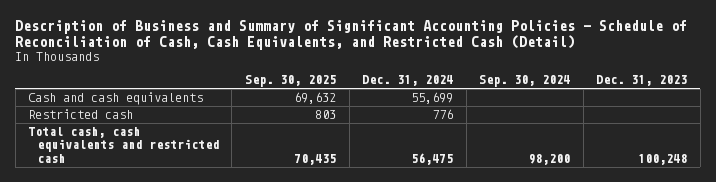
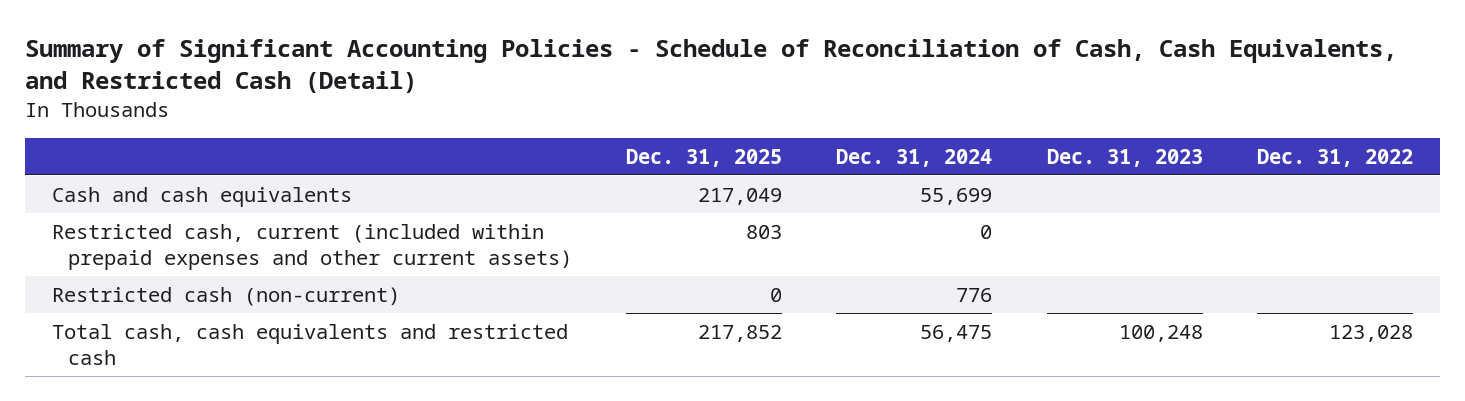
[15,20,688,51] Description of Business and Summary of Significant Accounting Policies - Schedule of Reconciliation of Cash, Cash Equivalents, and Restricted Cash (Detail) -> [25,39,1398,94] Summary of Significant Accounting Policies - Schedule of Reconciliation of Cash, Cash Equivalents, and Restricted Cash (Detail)
[244,75,336,88] Sep. 30, 2025 -> none
[479,75,571,88] Sep. 30, 2024 -> none
none -> [626,148,783,167] Dec. 31, 2025
none -> [1256,148,1413,167] Dec. 31, 2022
none -> [52,223,572,270] Restricted cash, current (included within prepaid expenses and other current assets)
[28,109,134,120] Restricted cash -> [52,286,401,306] Restricted cash (non-current)

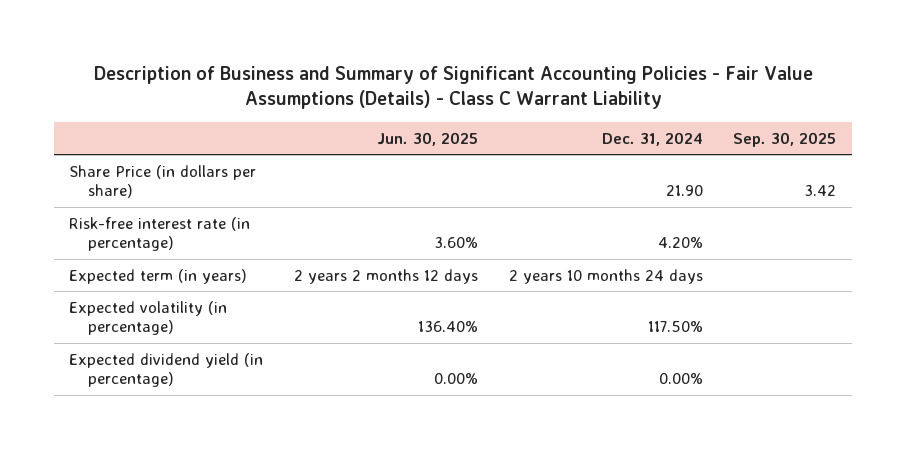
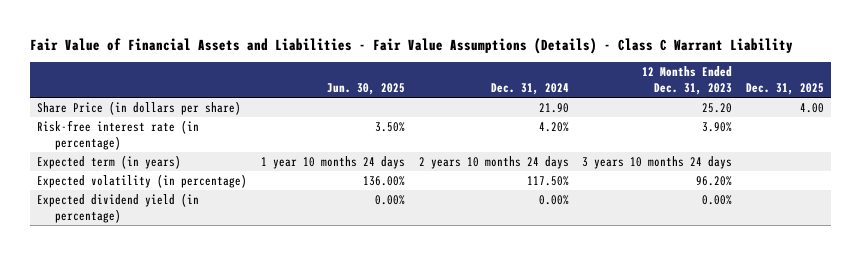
[93,65,813,110] Description of Business and Summary of Significant Accounting Policies - Fair Value Assumptions (Details) - Class C Warrant Liability -> [30,37,794,54] Fair Value of Financial Assets and Liabilities - Fair Value Assumptions (Details) - Class C Warrant Liability
[733,131,837,147] Sep. 30, 2025 -> none
none -> [642,66,733,96] 12 Months Ended Dec. 31, 2023
none -> [746,83,825,96] Dec. 31, 2025
[433,237,478,249] 3.60% -> [375,121,406,132] 3.50%
[293,268,478,284] 2 years 2 months 12 days -> [261,155,406,169] 1 year 10 months 24 days
[417,321,478,333] 136.40% -> [363,175,406,186] 136.00%

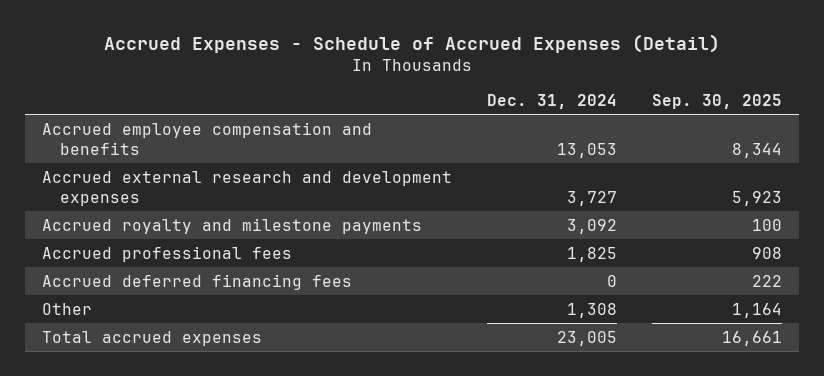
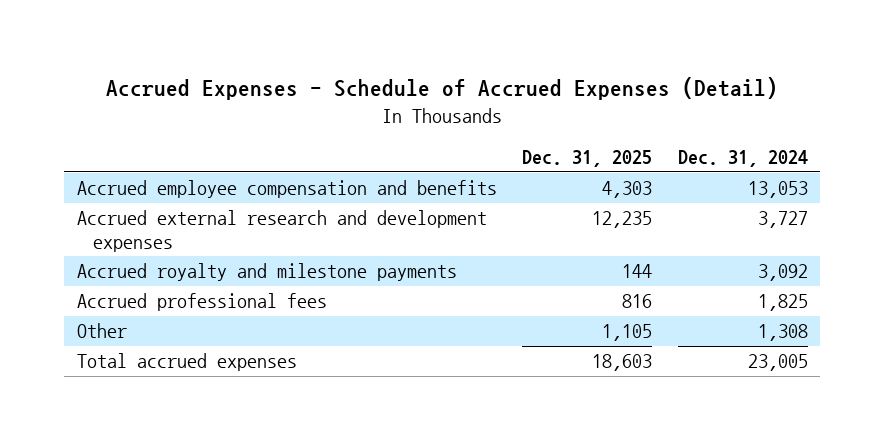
[651,94,782,110] Sep. 30, 2025 -> none
none -> [522,150,653,168] Dec. 31, 2025
[42,273,353,290] Accrued deferred financing fees -> none

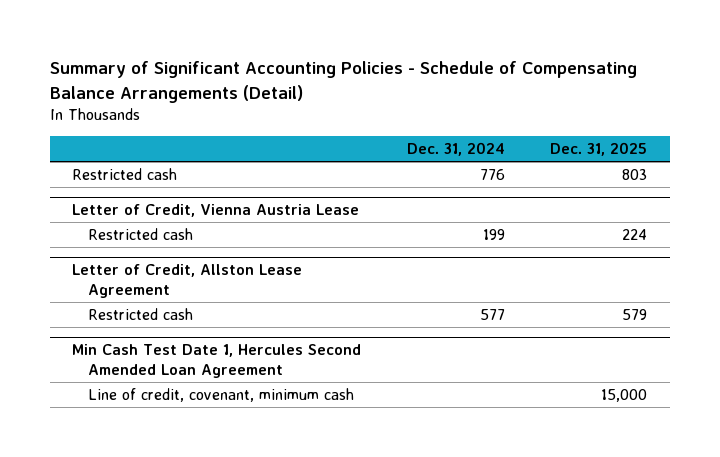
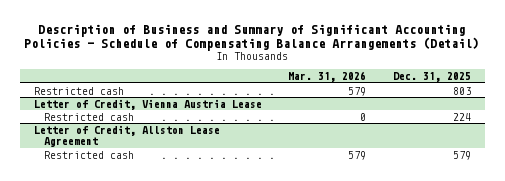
[49,61,637,103] Summary of Significant Accounting Policies - Schedule of Compensating Balance Arrangements (Detail) -> [24,24,480,52] Description of Business and Summary of Significant Accounting Policies - Schedule of Compensating Balance Arrangements (Detail)
[406,141,505,156] Dec. 31, 2024 -> none
none -> [288,71,367,83] Mar. 31, 2026
[72,344,362,379] Min Cash Test Date 1, Hercules Second Amended Loan Agreement -> none
[88,387,355,402] Line of credit, covenant, minimum cash -> none

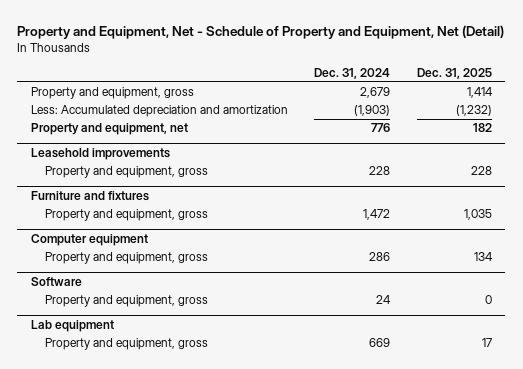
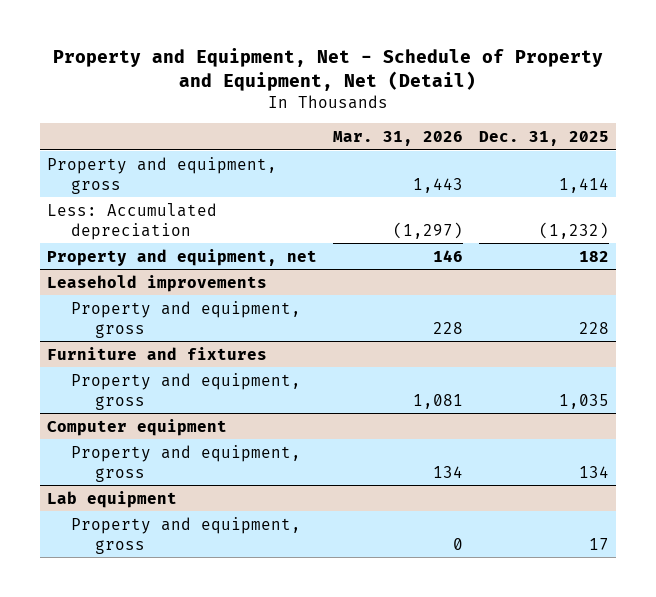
[314,67,391,79] Dec. 31, 2024 -> none
none -> [332,130,463,146] Mar. 31, 2026
[30,105,288,118] Less: Accumulated depreciation and amortization -> [47,202,218,240] Less: Accumulated depreciation
[30,277,82,287] Software -> none
[45,295,209,308] Property and equipment, gross -> none

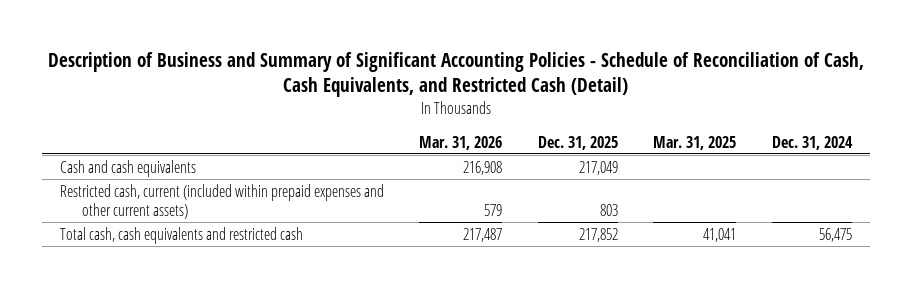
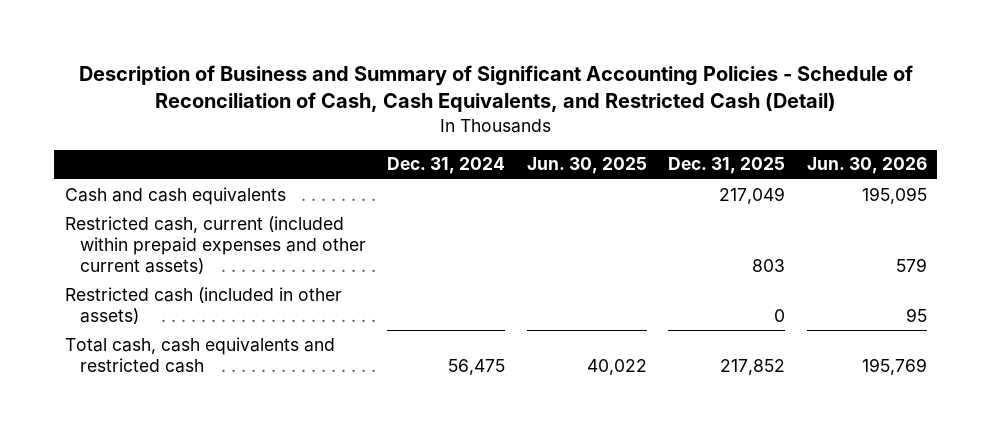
[419,135,503,150] Mar. 31, 2026 -> none
[653,135,737,150] Mar. 31, 2025 -> none
none -> [526,157,647,175] Jun. 30, 2025
none -> [806,157,927,175] Jun. 30, 2026
none -> [64,286,342,324] Restricted cash (included in other assets)

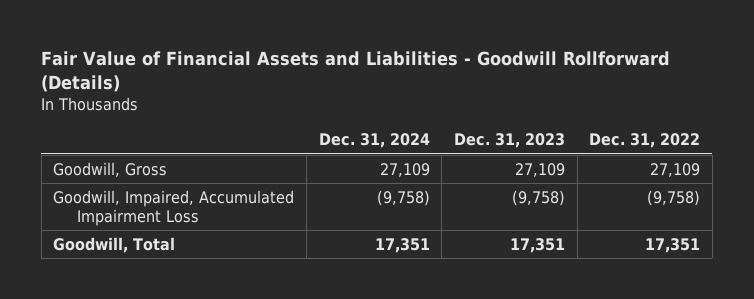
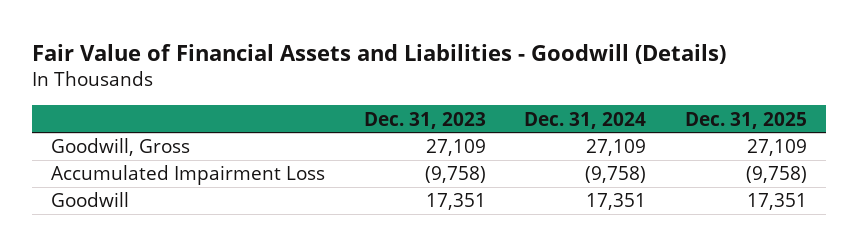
[41,51,671,93] Fair Value of Financial Assets and Liabilities - Goodwill Rollforward (Details) -> [31,43,726,64] Fair Value of Financial Assets and Liabilities - Goodwill (Details)
[589,133,701,149] Dec. 31, 2022 -> none
none -> [685,111,808,129] Dec. 31, 2025
[53,189,295,227] Goodwill, Impaired, Accumulated Impairment Loss -> [51,165,326,186] Accumulated Impairment Loss
[53,236,176,253] Goodwill, Total -> [51,192,130,208] Goodwill

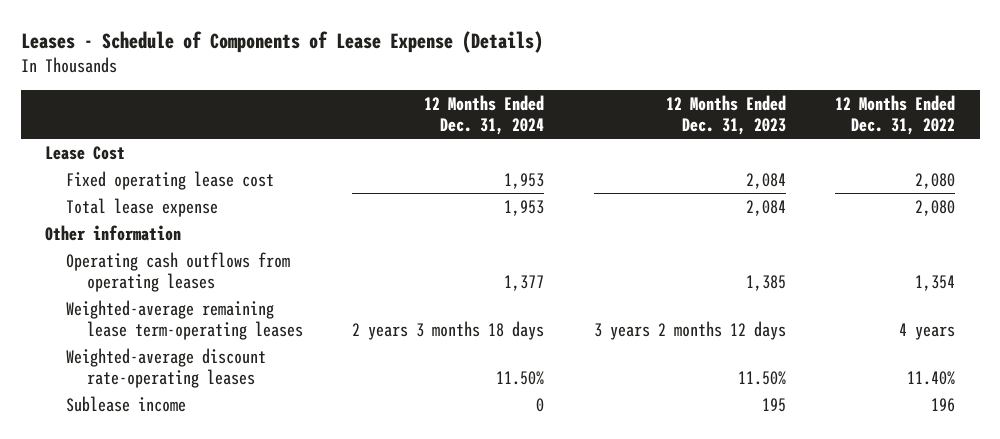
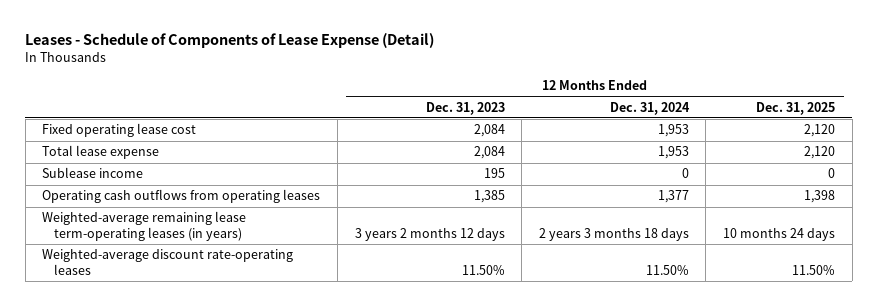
[20,31,543,54] Leases - Schedule of Components of Lease Expense (Details) -> [25,32,435,48] Leases - Schedule of Components of Lease Expense (Detail)
[835,95,956,135] 12 Months Ended Dec. 31, 2022 -> none
none -> [756,101,836,115] Dec. 31, 2025
[45,145,126,160] Lease Cost -> none
[45,224,182,241] Other information -> none
[66,395,187,412] Sublease income -> [42,167,144,179] Sublease income
[66,299,303,340] Weighted-average remaining lease term-operating leases -> [42,211,247,241] Weighted-average remaining lease term-operating leases (in years)

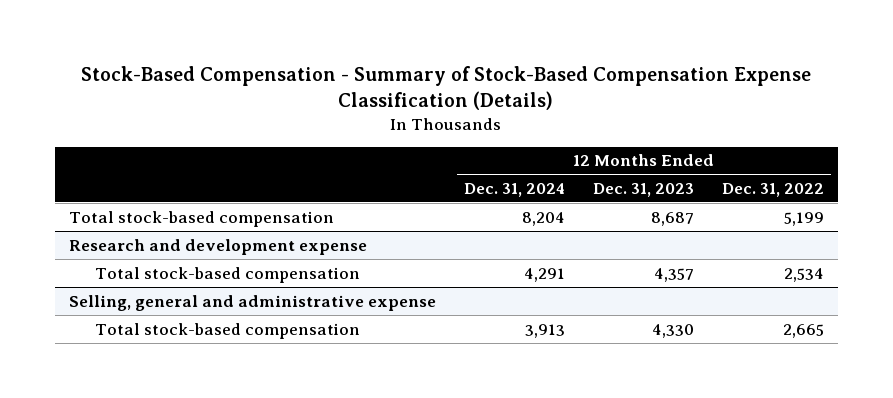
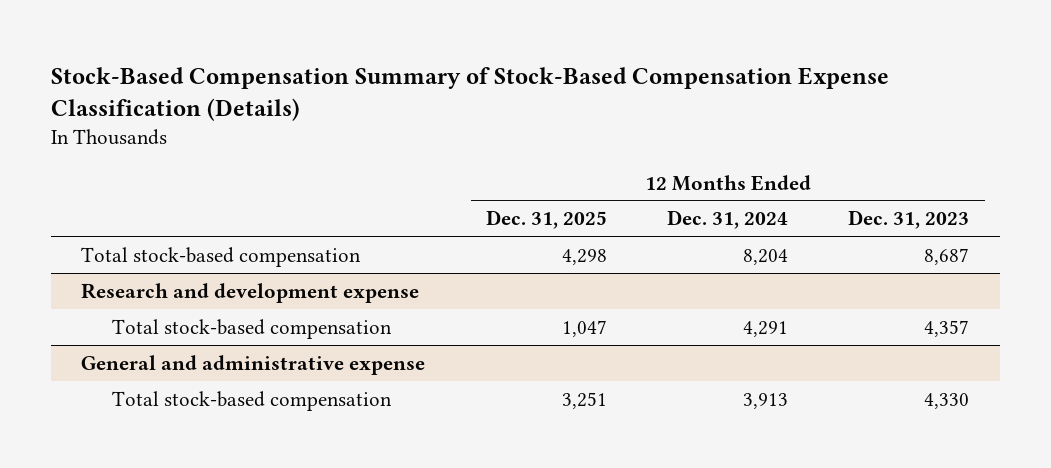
[81,66,812,111] Stock-Based Compensation - Summary of Stock-Based Compensation Expense Classification (Details) -> [51,66,890,122] Stock-Based Compensation Summary of Stock-Based Compensation Expense Classification (Details)
[721,182,824,197] Dec. 31, 2022 -> none
none -> [485,210,607,230] Dec. 31, 2025
[69,294,437,311] Selling, general and administrative expense -> [81,354,426,375] General and administrative expense

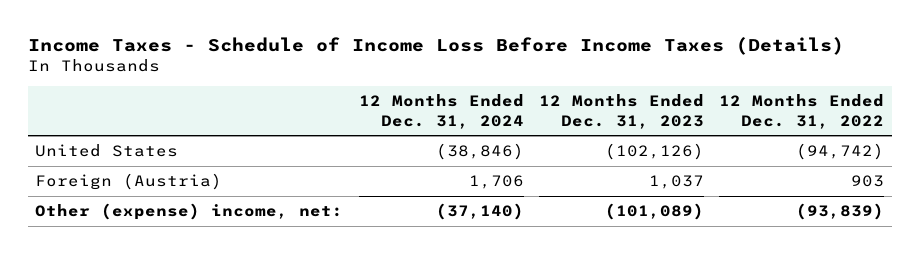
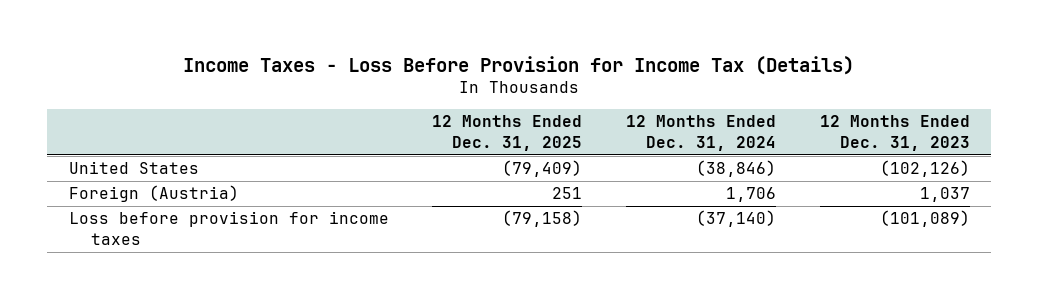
[27,37,844,56] Income Taxes - Schedule of Income Loss Before Income Taxes (Details) -> [183,55,855,75] Income Taxes - Loss Before Provision for Income Tax (Details)
[719,94,885,129] 12 Months Ended Dec. 31, 2022 -> none
none -> [432,115,583,151] 12 Months Ended Dec. 31, 2025
[35,203,344,221] Other (expense) income, net: -> [68,211,389,245] Loss before provision for income taxes

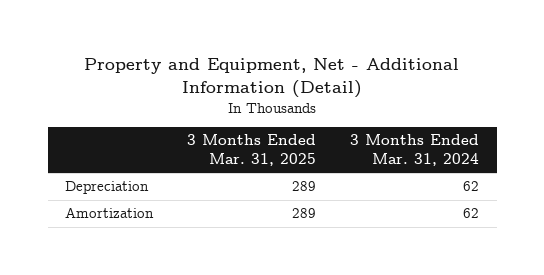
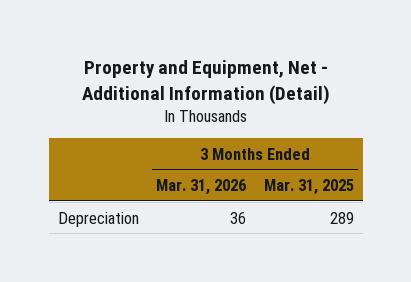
[350,134,480,166] 3 Months Ended Mar. 31, 2024 -> none
none -> [156,178,247,195] Mar. 31, 2026
[65,207,155,219] Amortization -> none

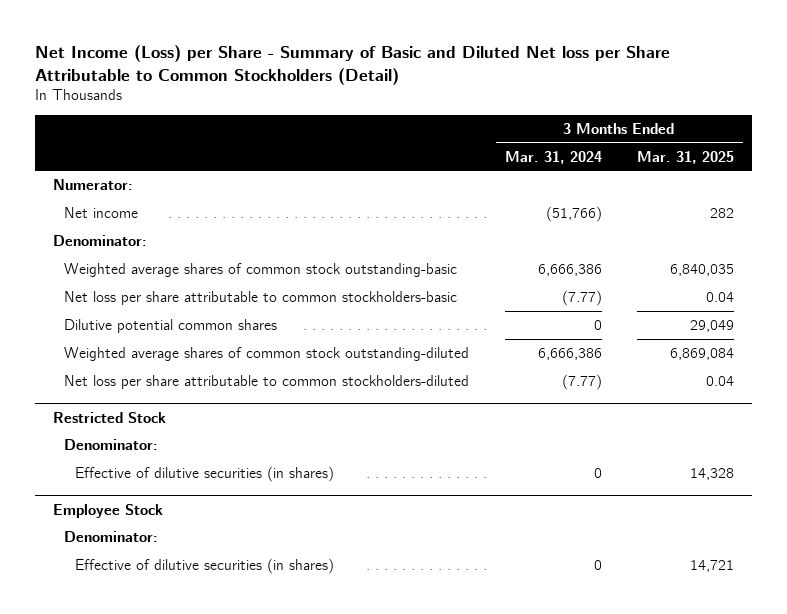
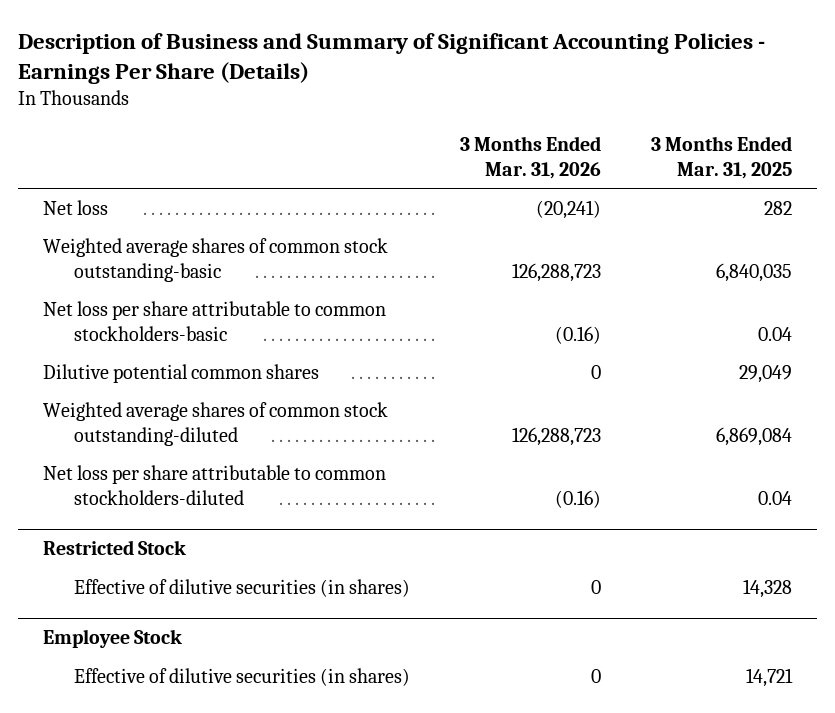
[34,44,670,85] Net Income (Loss) per Share - Summary of Basic and Diluted Net loss per Share Attributable to Common Stockholders (Detail) -> [18,32,766,84] Description of Business and Summary of Significant Accounting Policies - Earnings Per Share (Details)
[504,150,602,164] Mar. 31, 2024 -> none
none -> [460,135,602,179] 3 Months Ended Mar. 31, 2026
[52,178,133,190] Numerator: -> none
[52,234,147,246] Denominator: -> none
[64,206,139,218] Net income -> [43,199,109,215] Net loss
[64,438,159,450] Denominator: -> none
[64,530,159,542] Denominator: -> none

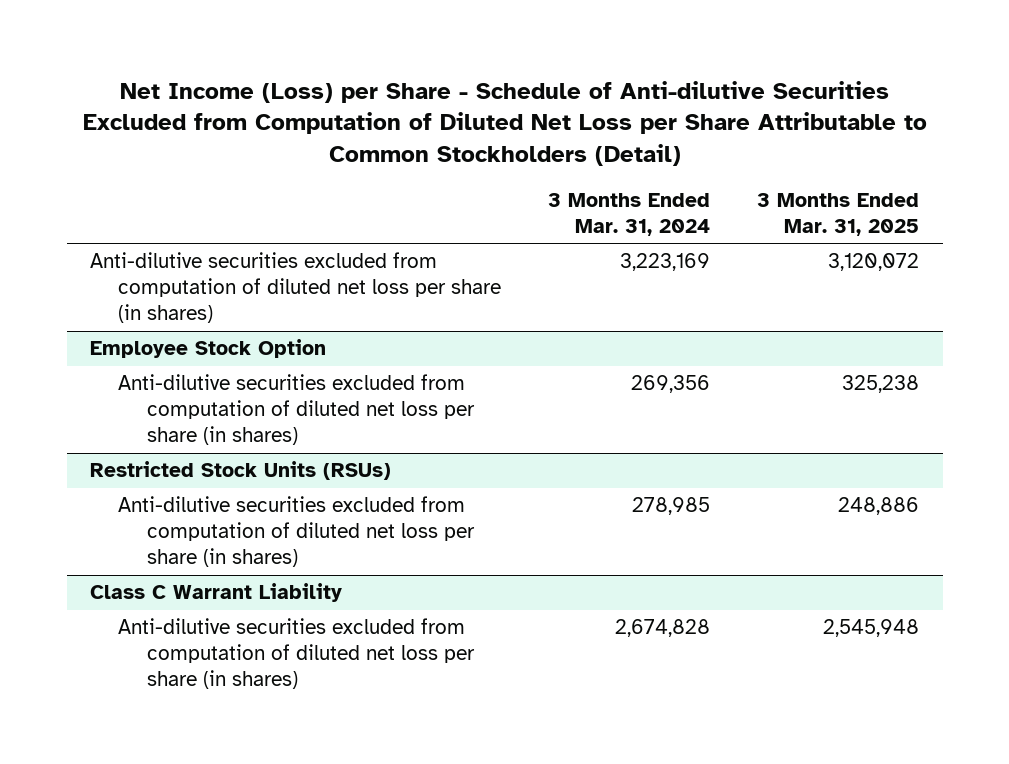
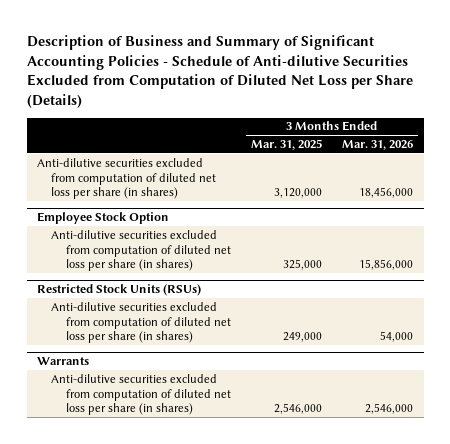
[82,80,927,167] Net Income (Loss) per Share - Schedule of Anti-dilutive Securities Excluded from Computation of Diluted Net Loss per Share Attributable to Common Stockholders (Detail) -> [26,35,413,108] Description of Business and Summary of Significant Accounting Policies - Schedule of Anti-dilutive Securities Excluded from Computation of Diluted Net Loss per Share (Details)
[548,193,711,237] 3 Months Ended Mar. 31, 2024 -> none
none -> [342,140,414,151] Mar. 31, 2026
[828,253,920,272] 3,120,072 -> [274,188,323,199] 3,120,000
[842,375,920,394] 325,238 -> [283,259,323,271] 325,000
[838,497,920,516] 248,886 -> [283,332,323,343] 249,000
[90,583,343,603] Class C Warrant Liability -> [36,357,89,366] Warrants
[823,619,920,638] 2,545,948 -> [274,403,323,415] 2,546,000

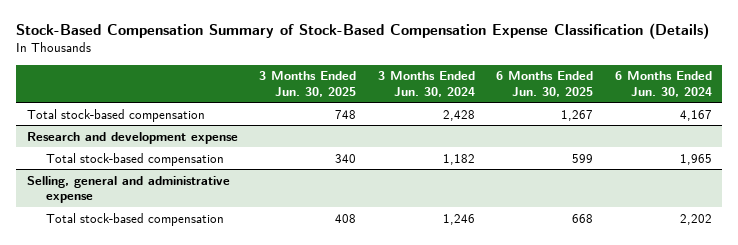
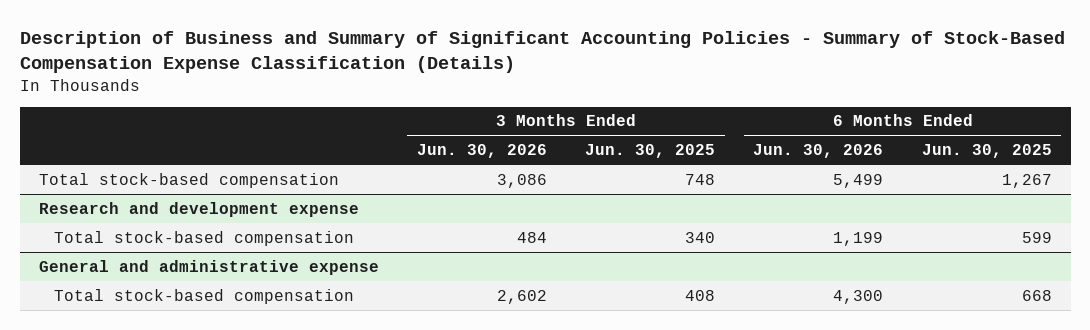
[15,23,709,40] Stock-Based Compensation Summary of Stock-Based Compensation Expense Classification (Details) -> [19,31,1065,74] Description of Business and Summary of Significant Accounting Policies - Summary of Stock-Based Compensation Expense Classification (Details)
[377,71,475,97] 3 Months Ended Jun. 30, 2024 -> none
[614,71,712,97] 6 Months Ended Jun. 30, 2024 -> none
none -> [416,144,547,159] Jun. 30, 2026
none -> [753,144,884,159] Jun. 30, 2026
[26,175,230,203] Selling, general and administrative expense -> [38,259,379,275] General and administrative expense

